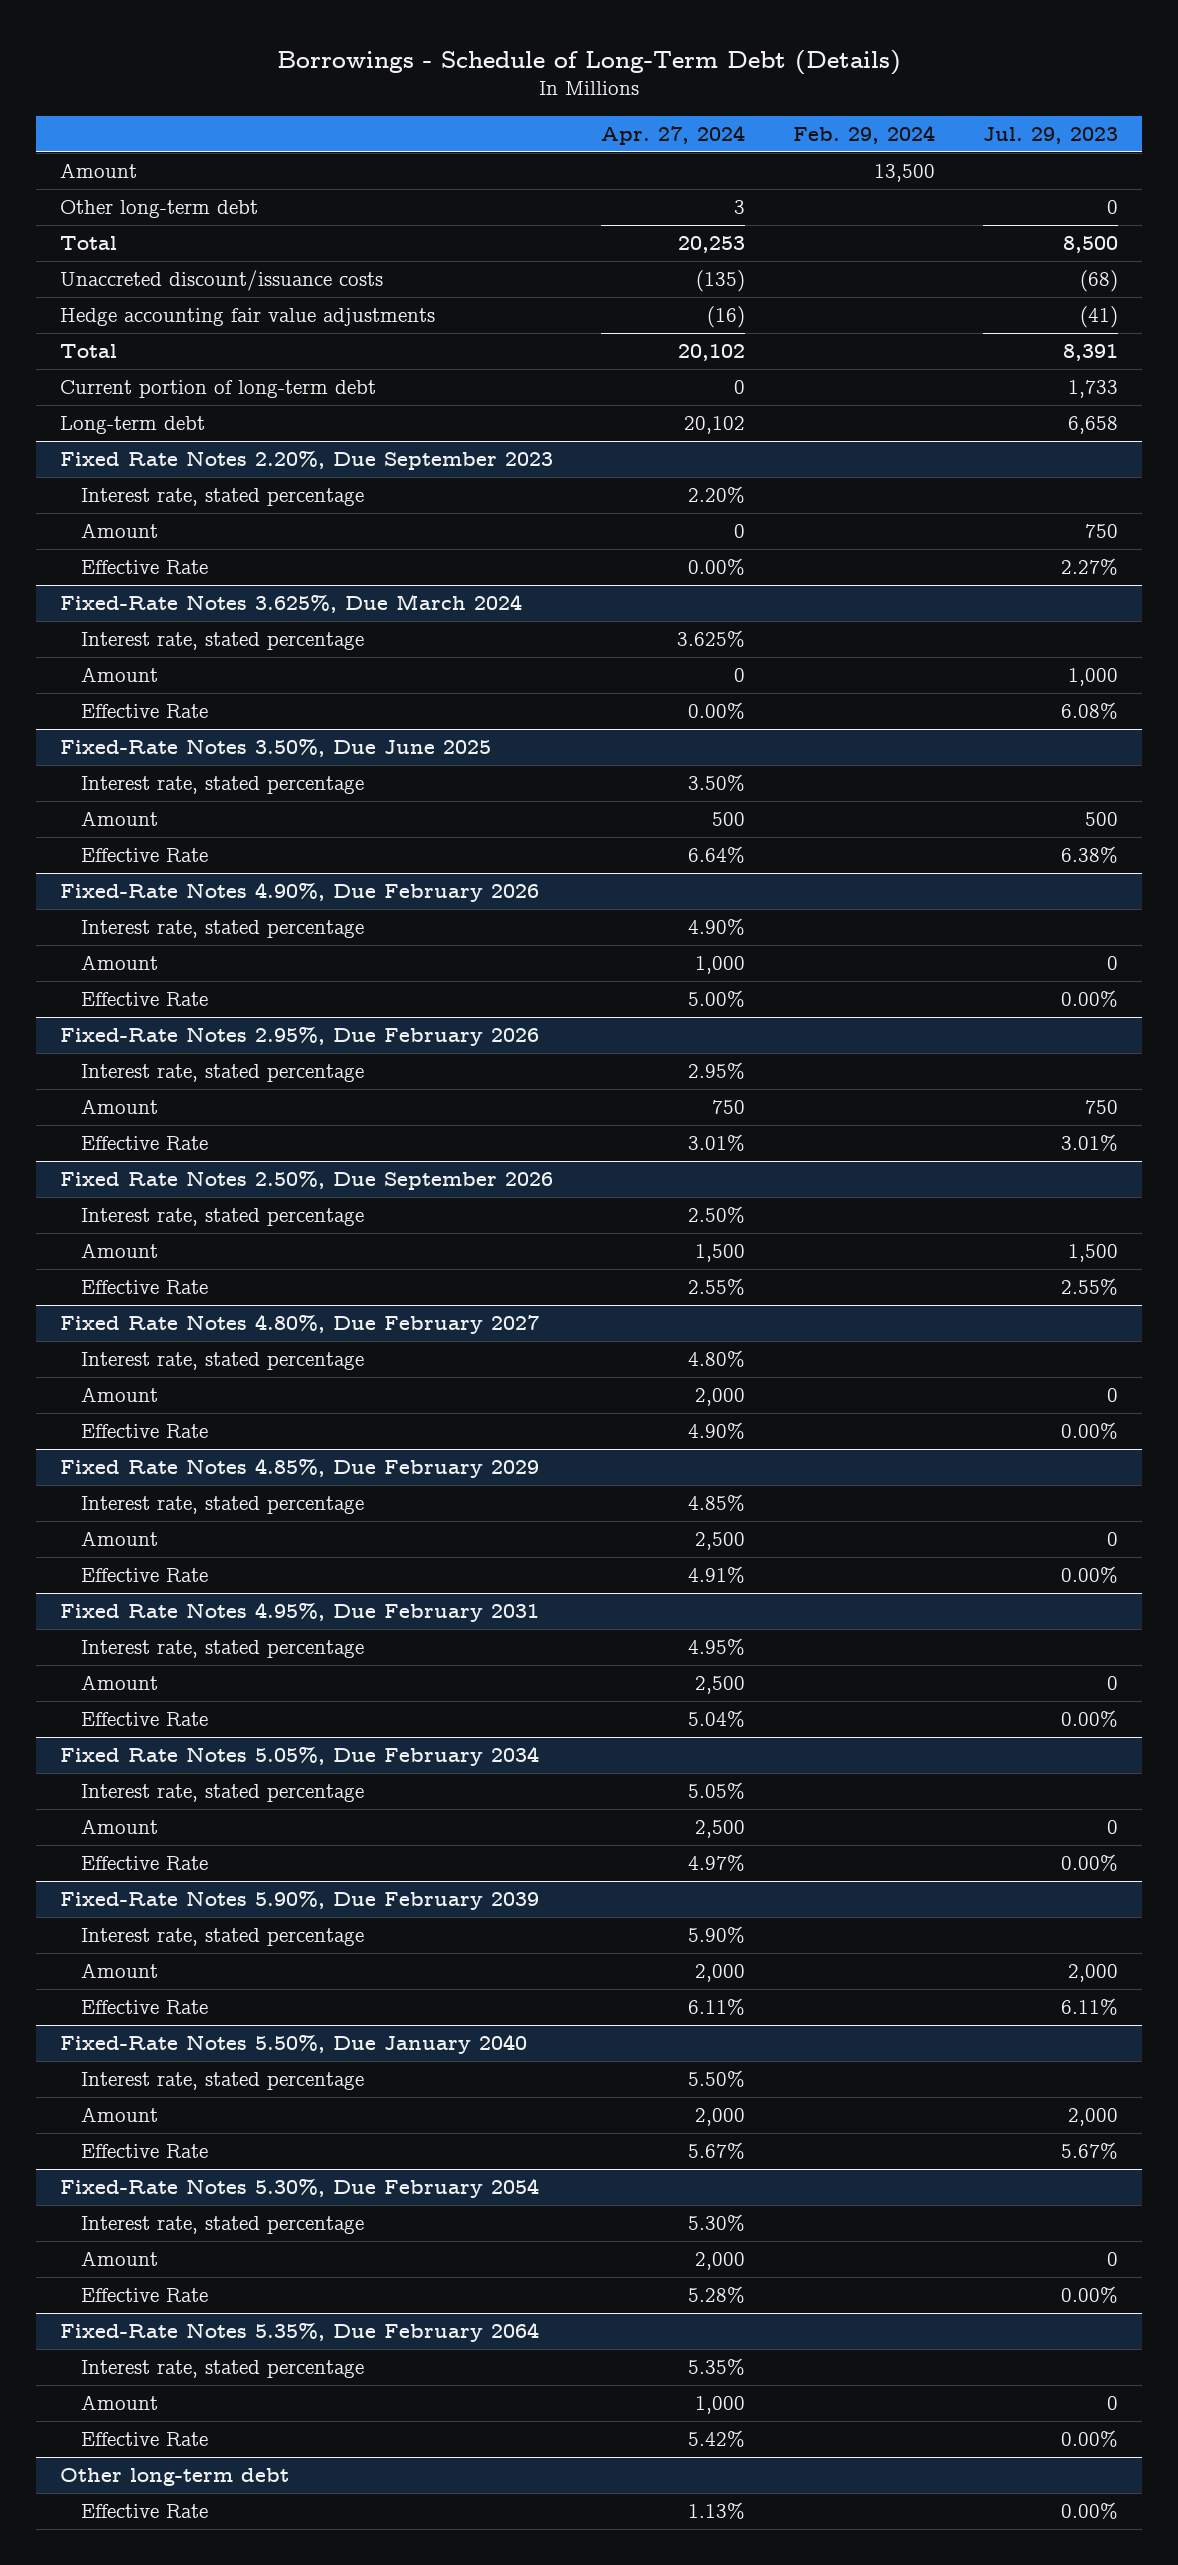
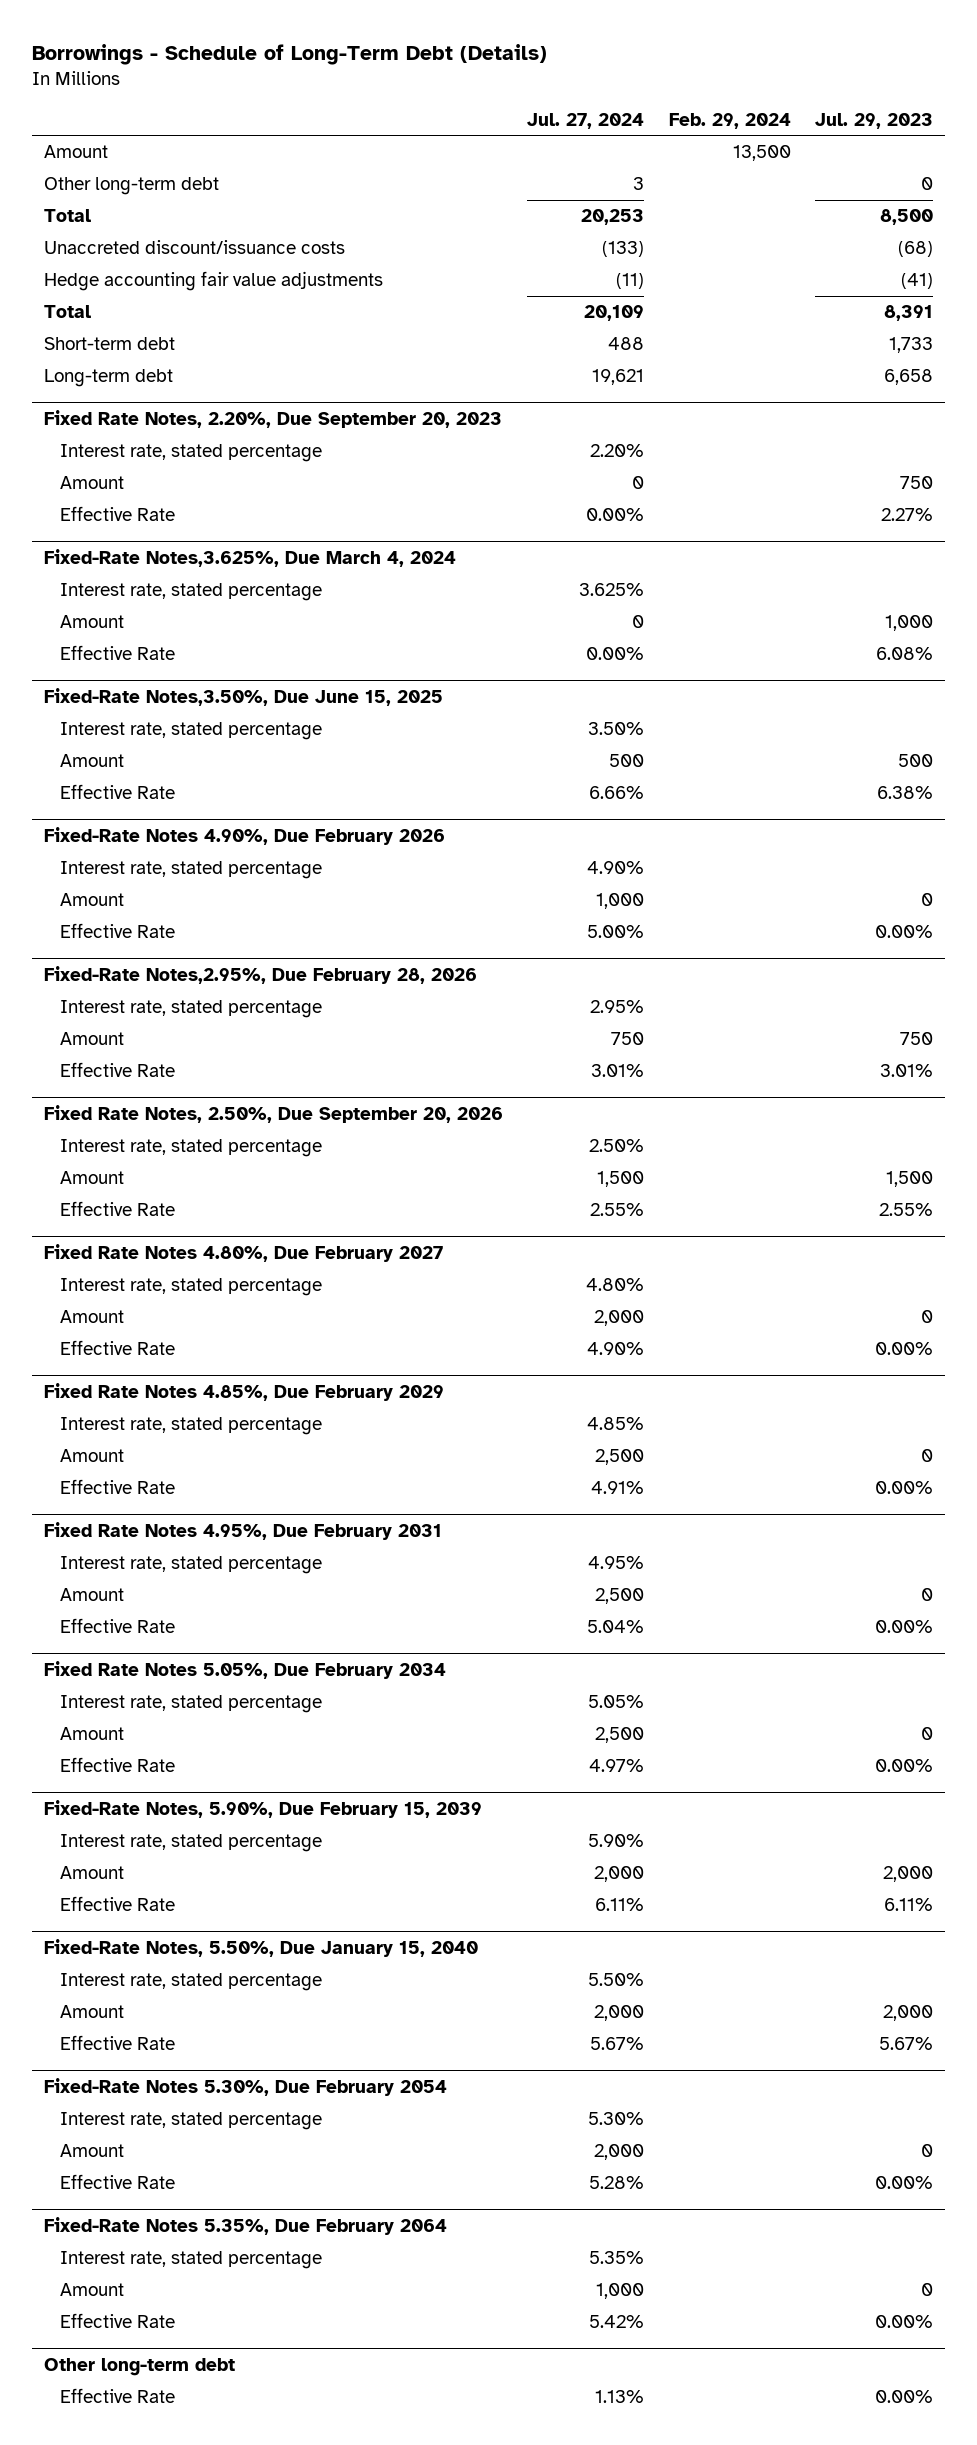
[601,124,746,145] Apr. 27, 2024 -> none
none -> [527,112,645,129] Jul. 27, 2024
[60,379,377,398] Current portion of long-term debt -> [43,337,175,351] Short-term debt
[60,450,554,470] Fixed Rate Notes 2.20%, Due September 2023 -> [43,410,502,429] Fixed Rate Notes, 2.20%, Due September 20, 2023
[60,593,523,613] Fixed-Rate Notes 3.625%, Due March 2024 -> [43,549,456,568] Fixed-Rate Notes,3.625%, Due March 4, 2024
[60,738,492,757] Fixed-Rate Notes 3.50%, Due June 2025 -> [43,688,443,707] Fixed-Rate Notes,3.50%, Due June 15, 2025
[60,1026,540,1046] Fixed-Rate Notes 2.95%, Due February 2026 -> [43,966,477,985] Fixed-Rate Notes,2.95%, Due February 28, 2026
[60,1170,554,1190] Fixed Rate Notes 2.50%, Due September 2026 -> [43,1105,503,1124] Fixed Rate Notes, 2.50%, Due September 20, 2026
[60,1890,540,1910] Fixed-Rate Notes 5.90%, Due February 2039 -> [43,1800,482,1819] Fixed-Rate Notes, 5.90%, Due February 15, 2039
[60,2033,528,2054] Fixed-Rate Notes 5.50%, Due January 2040 -> [43,1939,478,1958] Fixed-Rate Notes, 5.50%, Due January 15, 2040

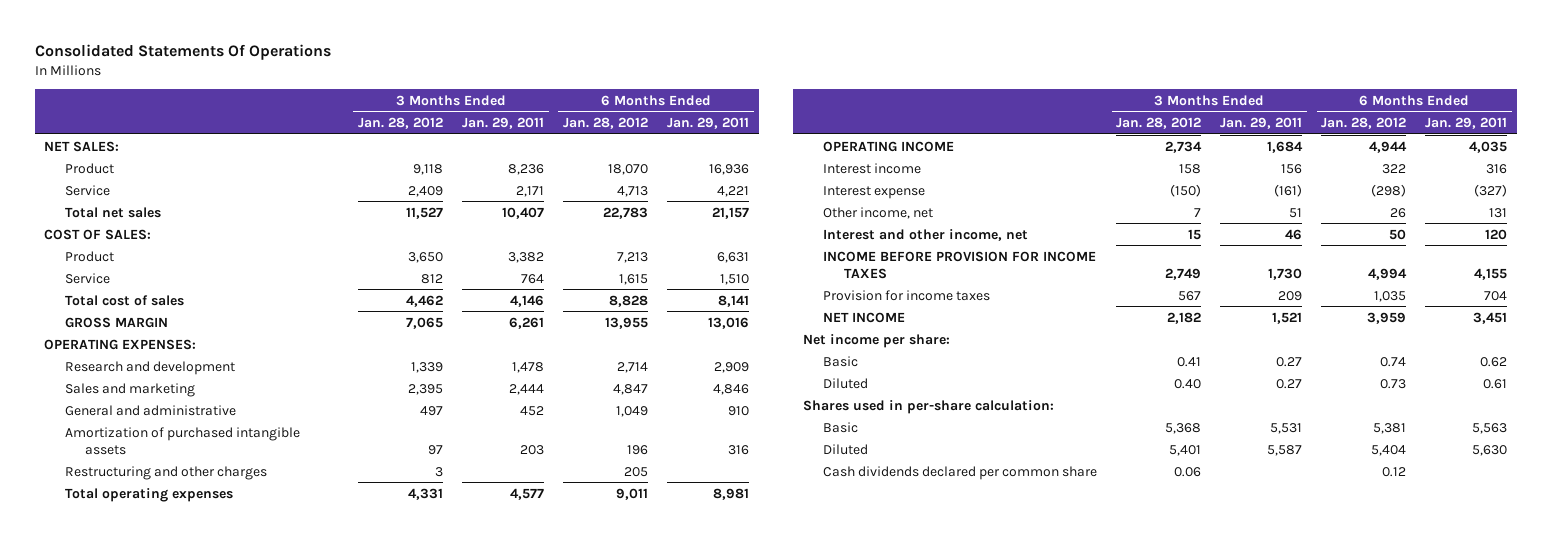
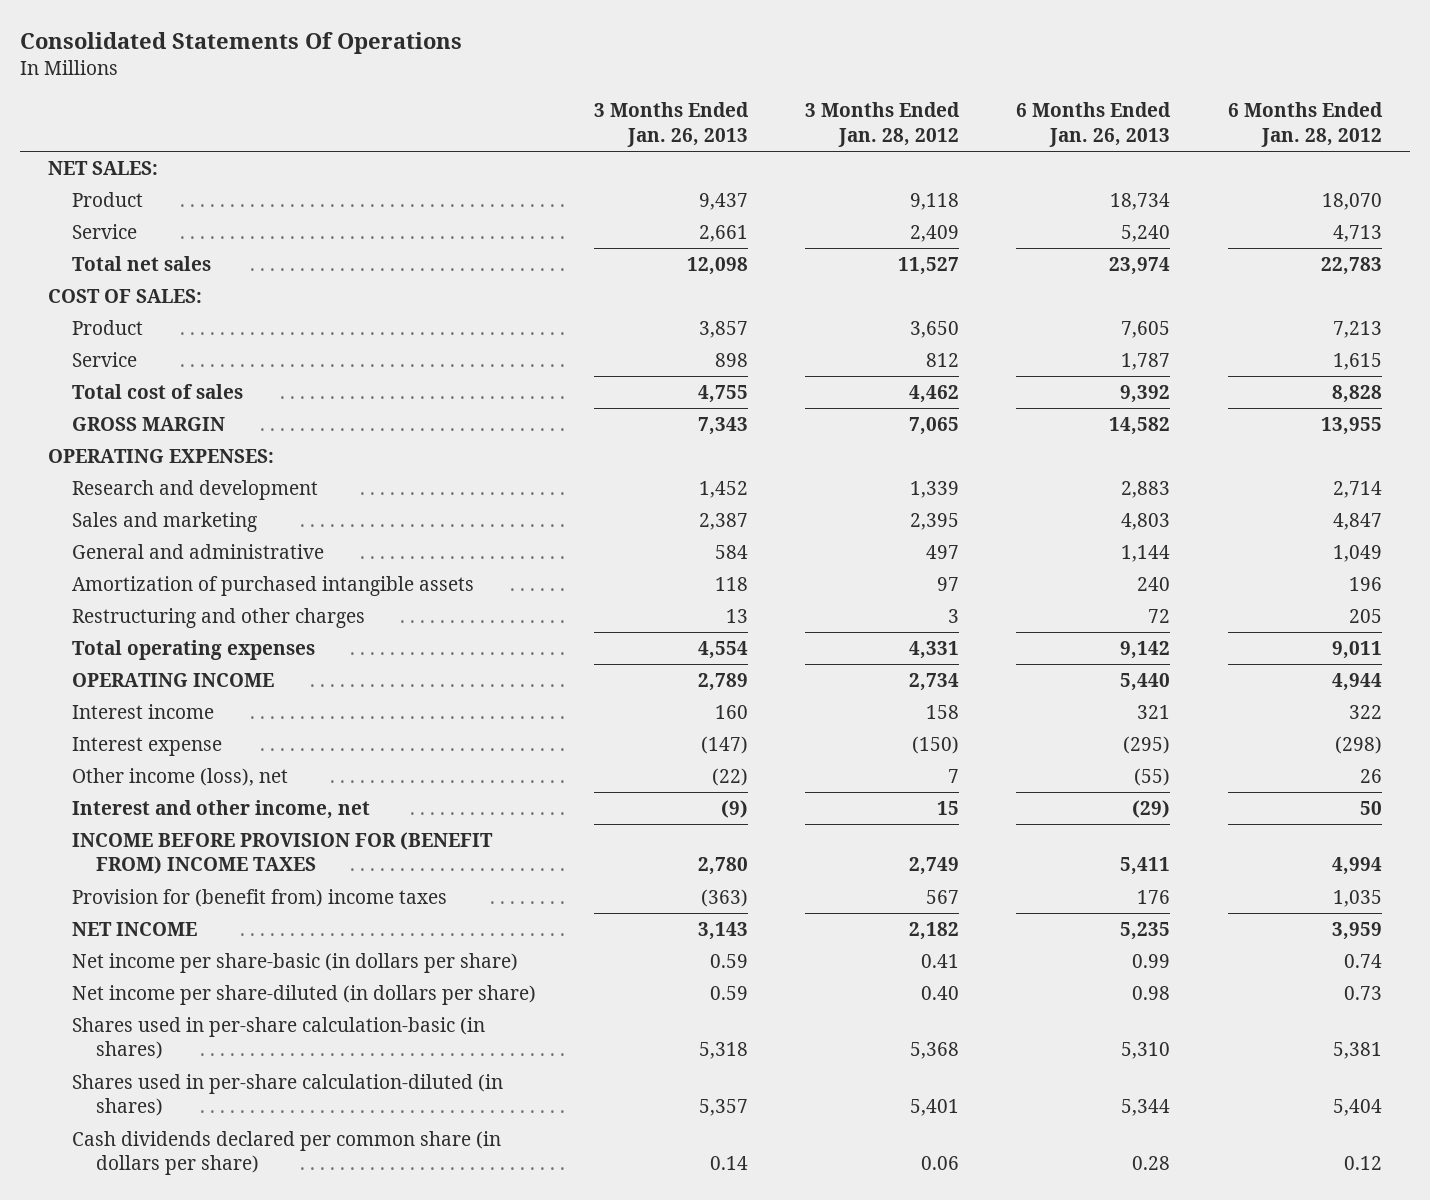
[461,116,544,129] Jan. 29, 2011 -> none
[666,116,749,129] Jan. 29, 2011 -> none
none -> [593,102,749,147] 3 Months Ended Jan. 26, 2013
none -> [1016,102,1172,147] 6 Months Ended Jan. 26, 2013
[823,206,934,219] Other income, net -> [72,768,289,787] Other income (loss), net
[823,250,1097,279] INCOME BEFORE PROVISION FOR INCOME TAXES -> [72,832,494,875] INCOME BEFORE PROVISION FOR (BENEFIT FROM) INCOME TAXES
[823,289,991,301] Provision for income taxes -> [72,889,448,908] Provision for (benefit from) income taxes
[802,333,950,348] Net income per share: -> none
[802,399,1054,414] Shares used in per-share calculation: -> none
[823,355,859,367] Basic -> [72,953,519,974] Net income per share-basic (in dollars per share)
[823,377,869,389] Diluted -> [72,985,537,1006] Net income per share-diluted (in dollars per share)
[823,421,859,433] Basic -> [72,1017,486,1060] Shares used in per-share calculation-basic (in shares)
[823,443,869,455] Diluted -> [72,1074,504,1117] Shares used in per-share calculation-diluted (in shares)
[823,465,1098,480] Cash dividends declared per common share -> [72,1131,502,1176] Cash dividends declared per common share (in dollars per share)

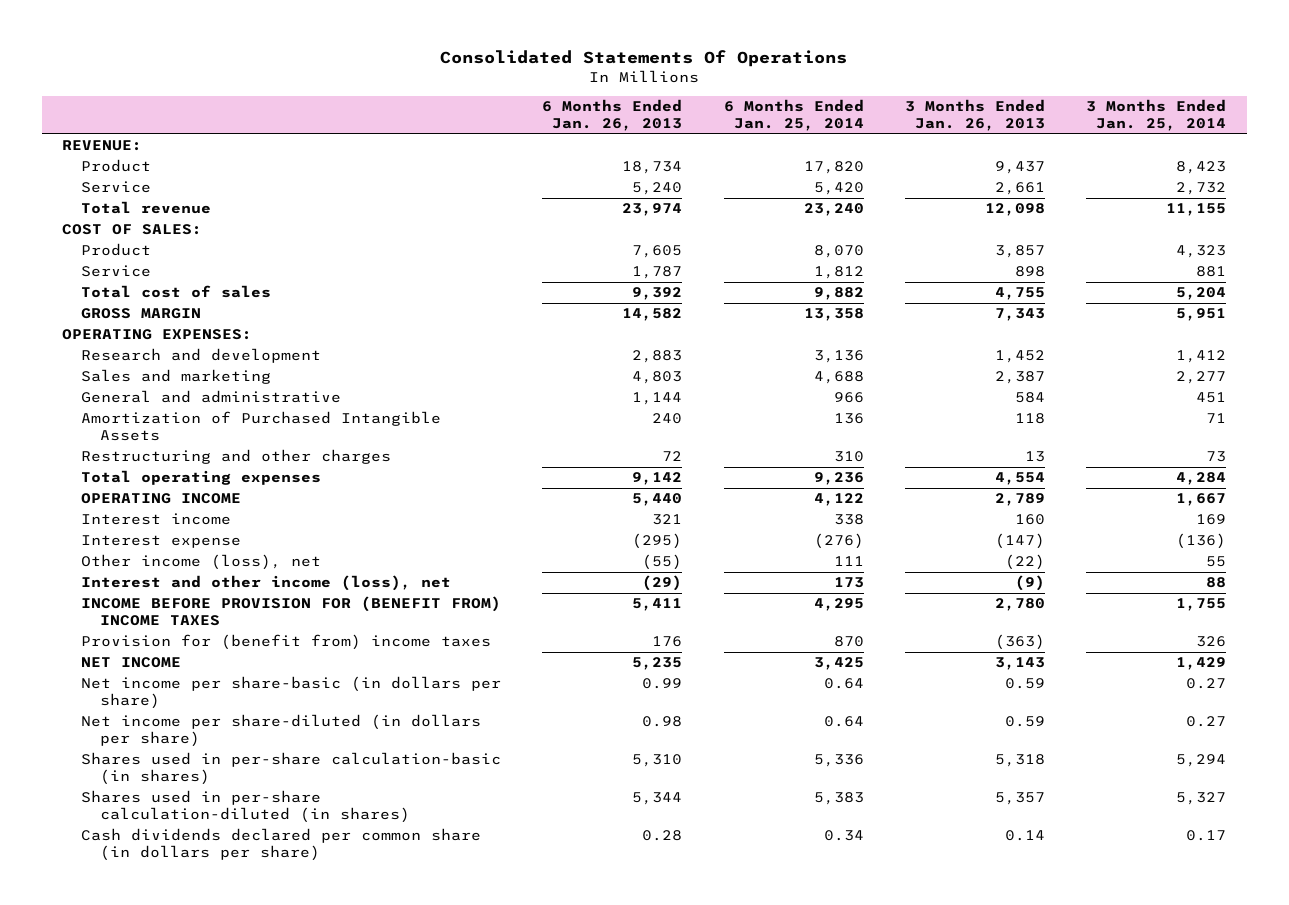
[804,102,960,147] 3 Months Ended Jan. 28, 2012 -> none
[1227,102,1383,147] 6 Months Ended Jan. 28, 2012 -> none
none -> [723,99,864,132] 6 Months Ended Jan. 25, 2014
none -> [1086,99,1227,132] 3 Months Ended Jan. 25, 2014
[48,161,159,176] NET SALES: -> [62,140,143,152] REVENUE:
[72,256,212,272] Total net sales -> [81,201,212,215] Total revenue
[72,576,475,597] Amortization of purchased intangible assets -> [81,411,442,442] Amortization of Purchased Intangible Assets
[72,800,371,820] Interest and other income, net -> [81,575,452,592] Interest and other income (loss), net

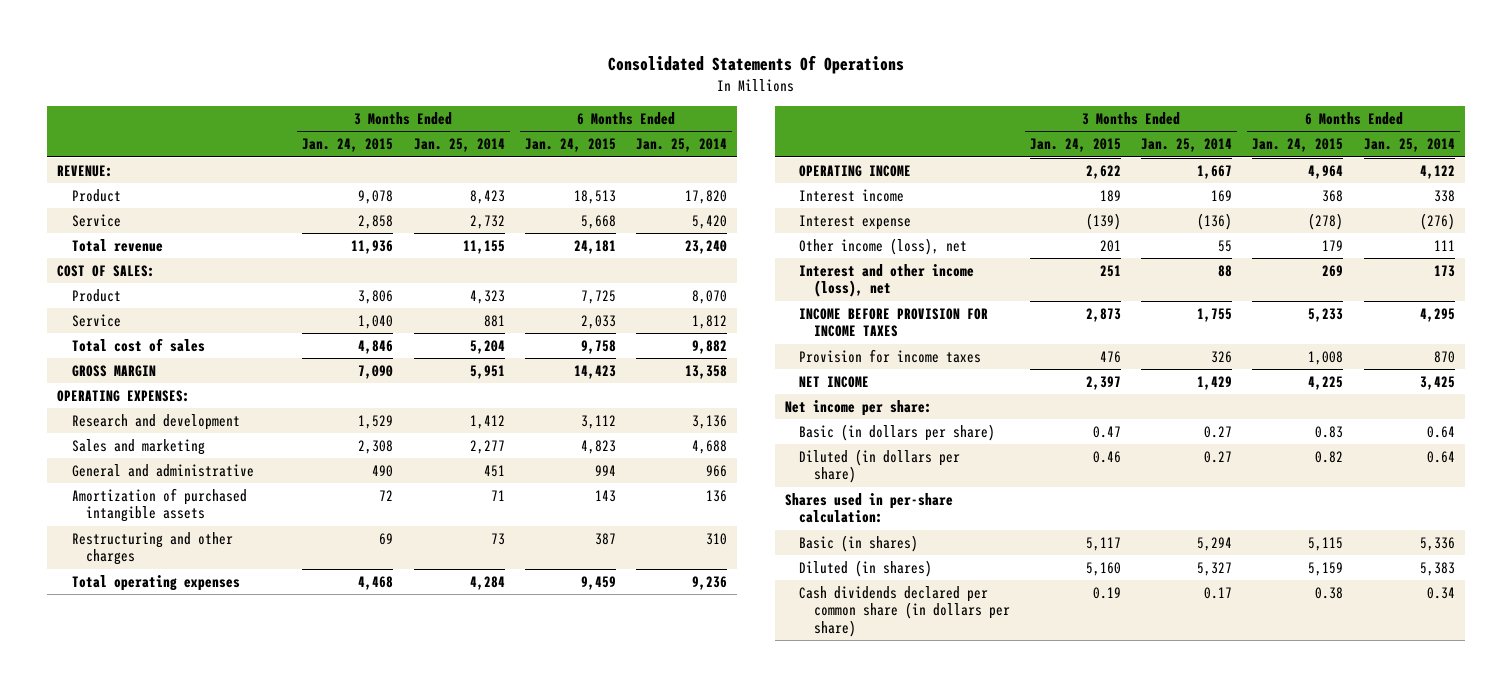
[542,99,683,132] 6 Months Ended Jan. 26, 2013 -> none
[904,99,1045,132] 3 Months Ended Jan. 26, 2013 -> none
none -> [302,138,394,153] Jan. 24, 2015
none -> [524,138,616,153] Jan. 24, 2015
[81,411,442,442] Amortization of Purchased Intangible Assets -> [71,488,247,523] Amortization of purchased intangible assets
[81,596,502,627] INCOME BEFORE PROVISION FOR (BENEFIT FROM) INCOME TAXES -> [799,308,989,338] INCOME BEFORE PROVISION FOR INCOME TAXES
[81,634,492,651] Provision for (benefit from) income taxes -> [799,349,982,364] Provision for income taxes
none -> [784,400,932,417] Net income per share:
[81,676,502,710] Net income per share-basic (in dollars per share) -> [799,424,996,442] Basic (in dollars per share)
[81,714,482,748] Net income per share-diluted (in dollars per share) -> [799,449,961,484] Diluted (in dollars per share)
none -> [784,493,953,524] Shares used in per-share calculation:
[81,752,502,786] Shares used in per-share calculation-basic (in shares) -> [799,535,919,553] Basic (in shares)
[81,790,410,824] Shares used in per-share calculation-diluted (in shares) -> [799,560,933,578] Diluted (in shares)

